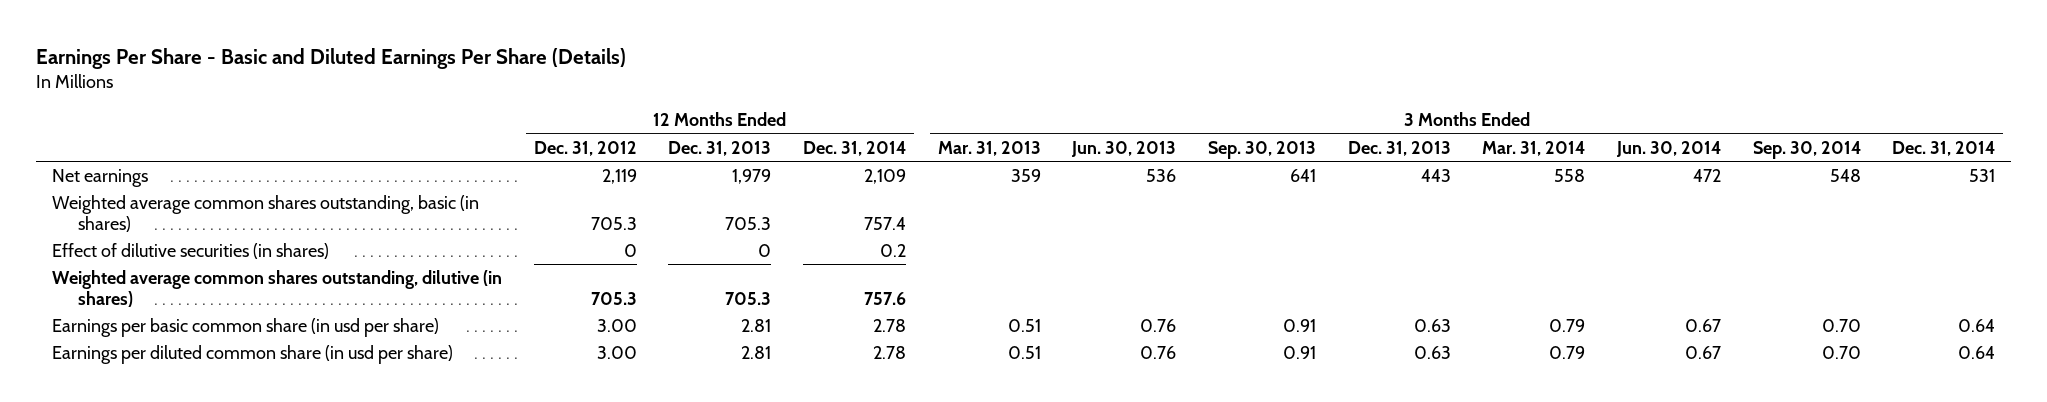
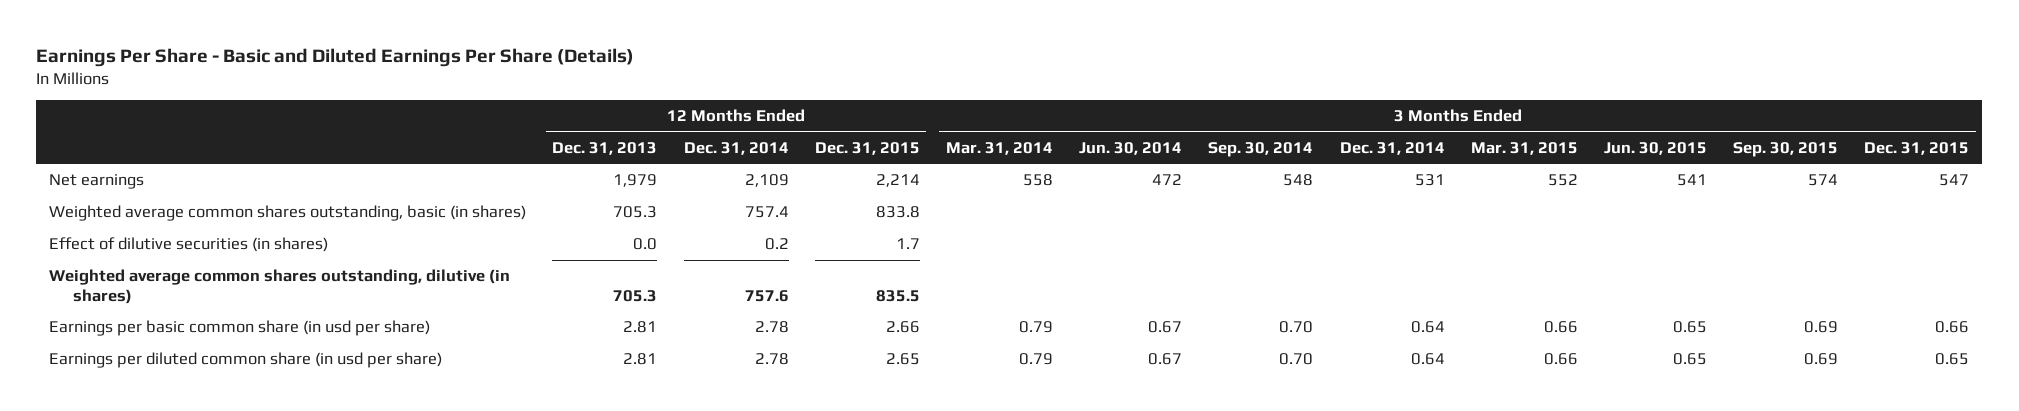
[533,140,637,156] Dec. 31, 2012 -> none
[937,140,1041,156] Mar. 31, 2013 -> none
[1071,140,1177,157] Jun. 30, 2013 -> none
[1208,140,1317,159] Sep. 30, 2013 -> none
[1347,140,1451,156] Dec. 31, 2013 -> none
none -> [814,141,920,155] Dec. 31, 2015
none -> [1470,141,1578,155] Mar. 31, 2015
none -> [1603,141,1707,155] Jun. 30, 2015
none -> [1733,141,1839,157] Sep. 30, 2015
none -> [1864,141,1970,155] Dec. 31, 2015
[758,243,772,257] 0 -> [633,238,658,251] 0.0

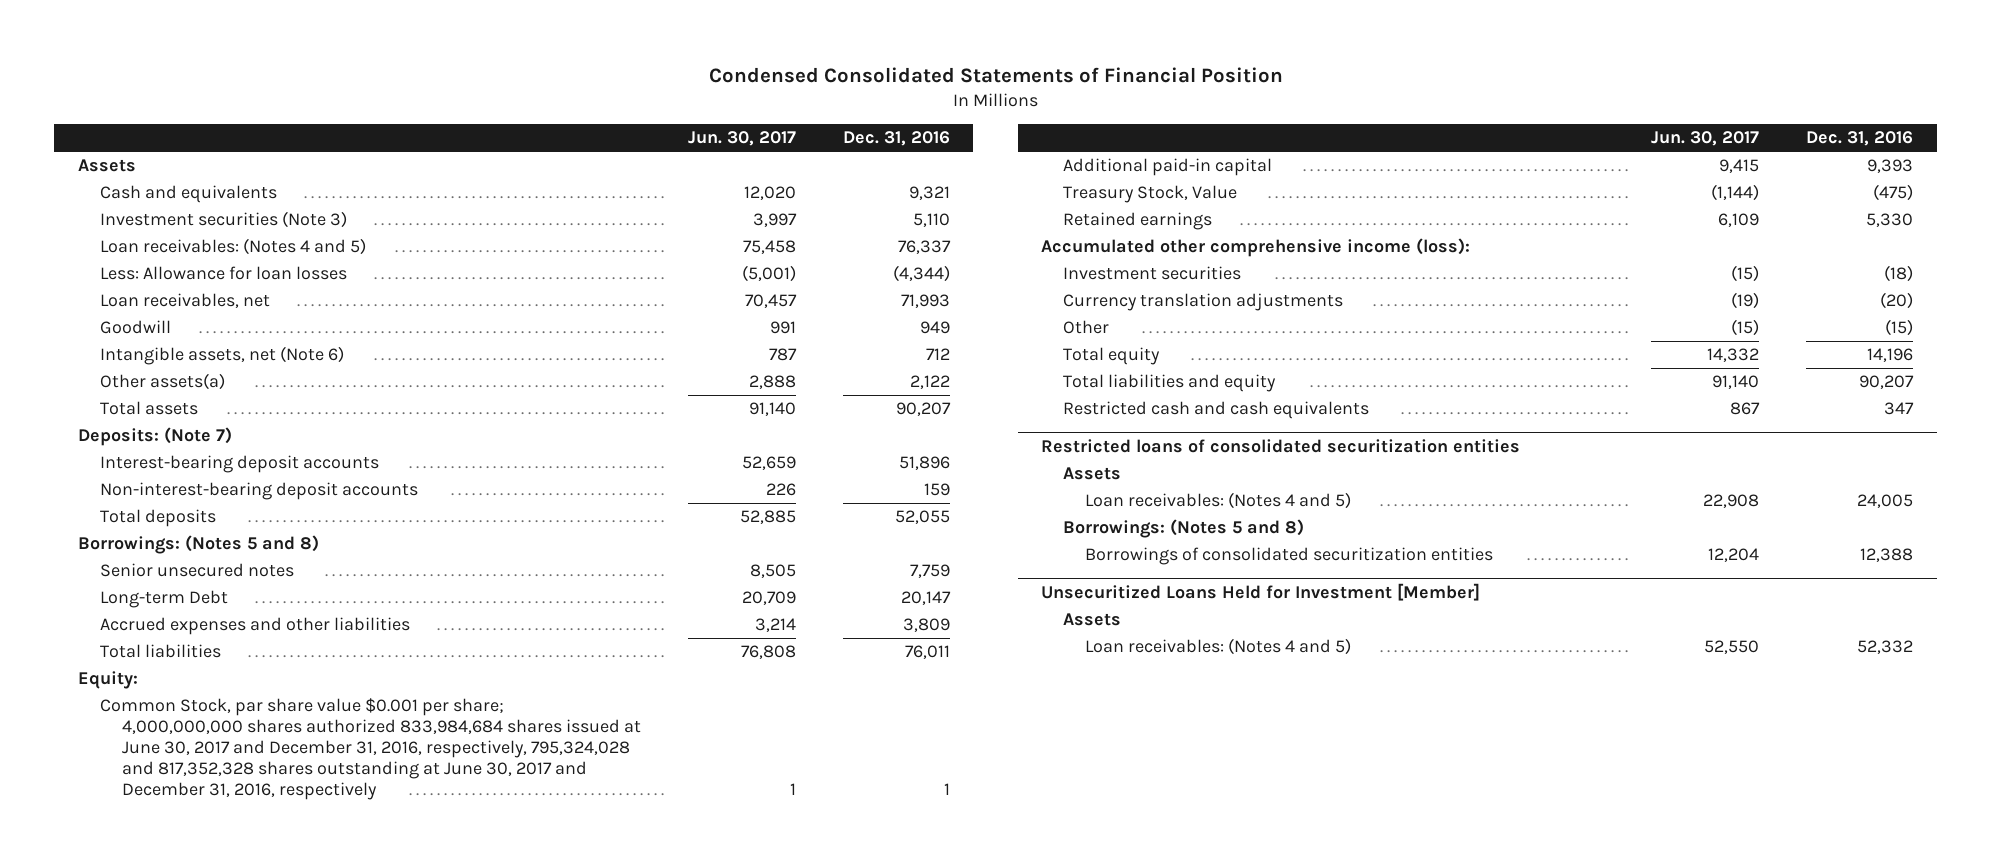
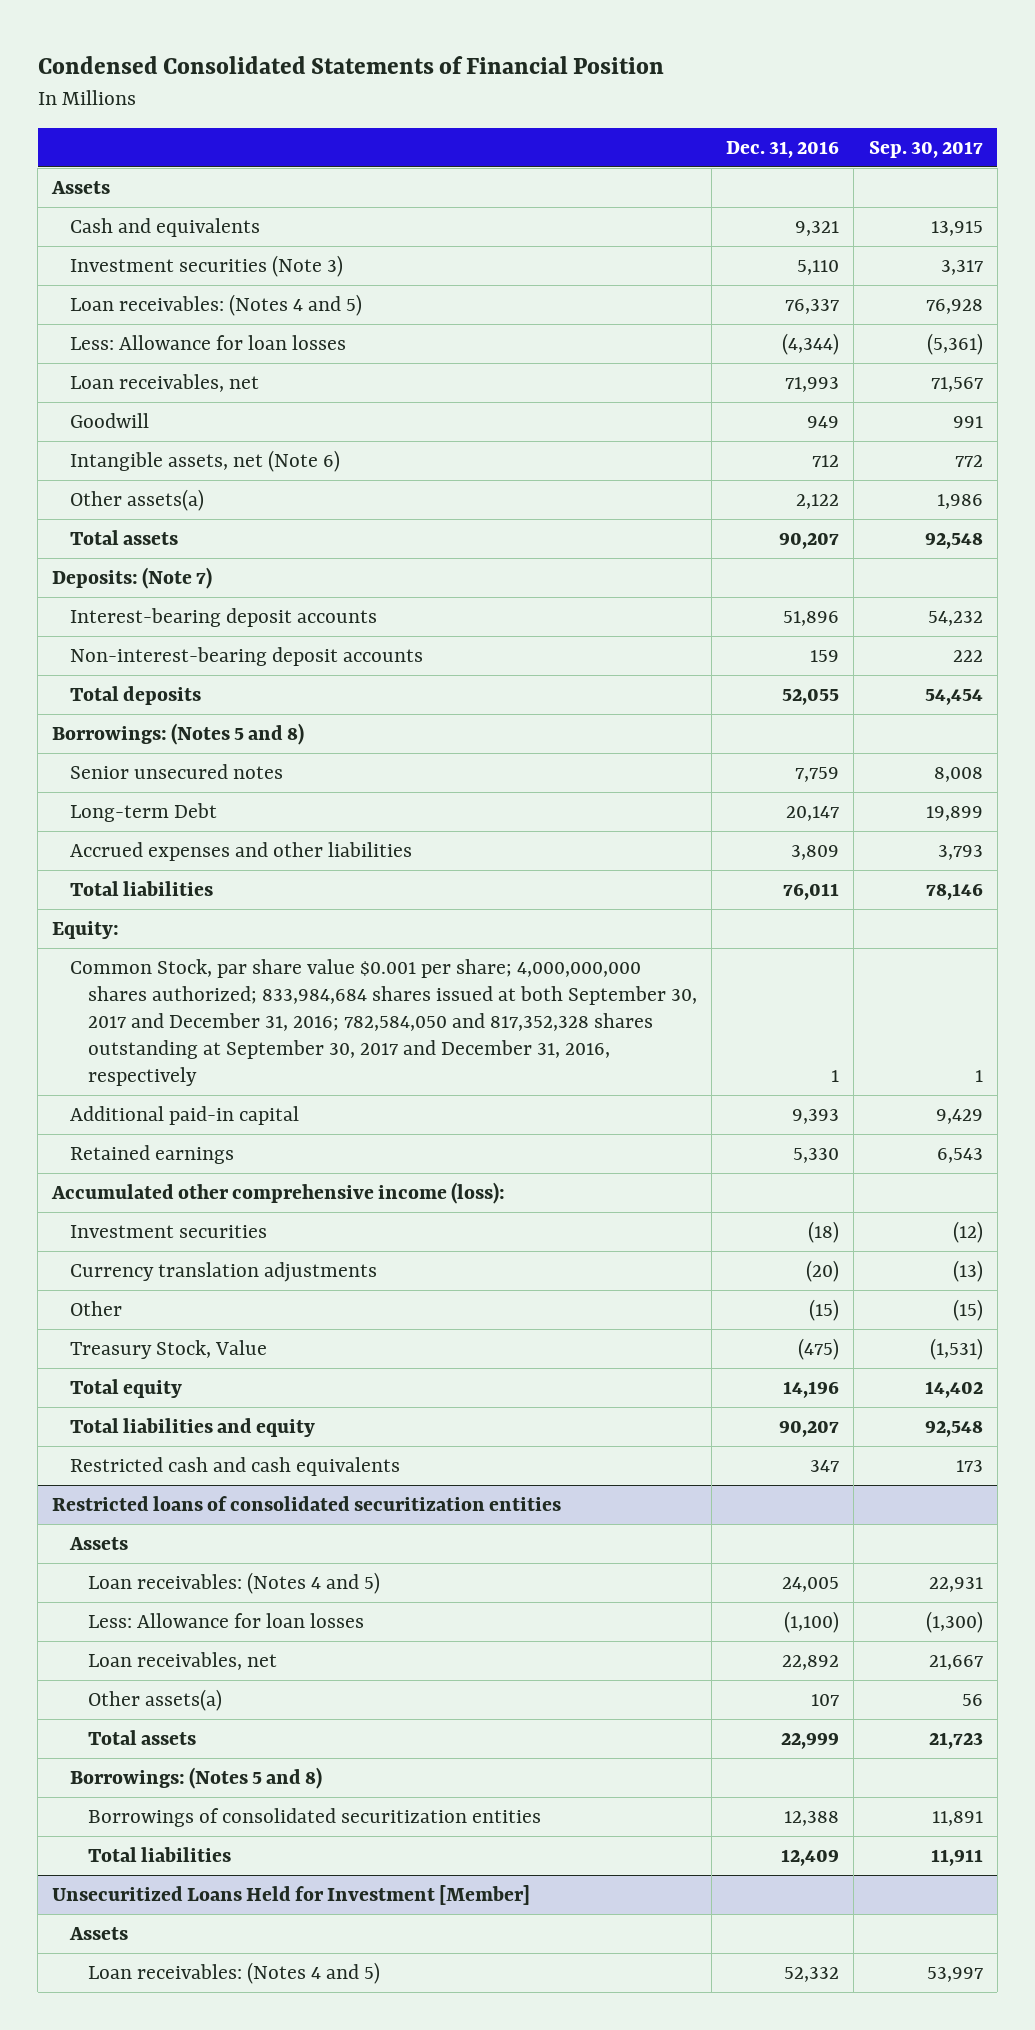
[687,131,796,147] Jun. 30, 2017 -> none
none -> [868,140,983,158] Sep. 30, 2017
[99,698,641,801] Common Stock, par share value $0.001 per share; 4,000,000,000 shares authorized 833,984,684 shares issued at June 30, 2017 and December 31, 2016, respectively, 795,324,028 and 817,352,328 shares outstanding at June 30, 2017 and December 31, 2016, respectively -> [70,959,698,1086] Common Stock, par share value $0.001 per share; 4,000,000,000 shares authorized; 833,984,684 shares issued at both September 30, 2017 and December 31, 2016; 782,584,050 and 817,352,328 shares outstanding at September 30, 2017 and December 31, 2016, respectively
[1063,185,1238,204] Treasury Stock, Value -> [70,1340,268,1360] Treasury Stock, Value
none -> [88,1613,365,1629] Less: Allowance for loan losses
none -> [88,1652,278,1671] Loan receivables, net
none -> [88,1689,223,1712] Other assets(a)
none -> [88,1730,197,1746] Total assets
none -> [88,1847,232,1863] Total liabilities

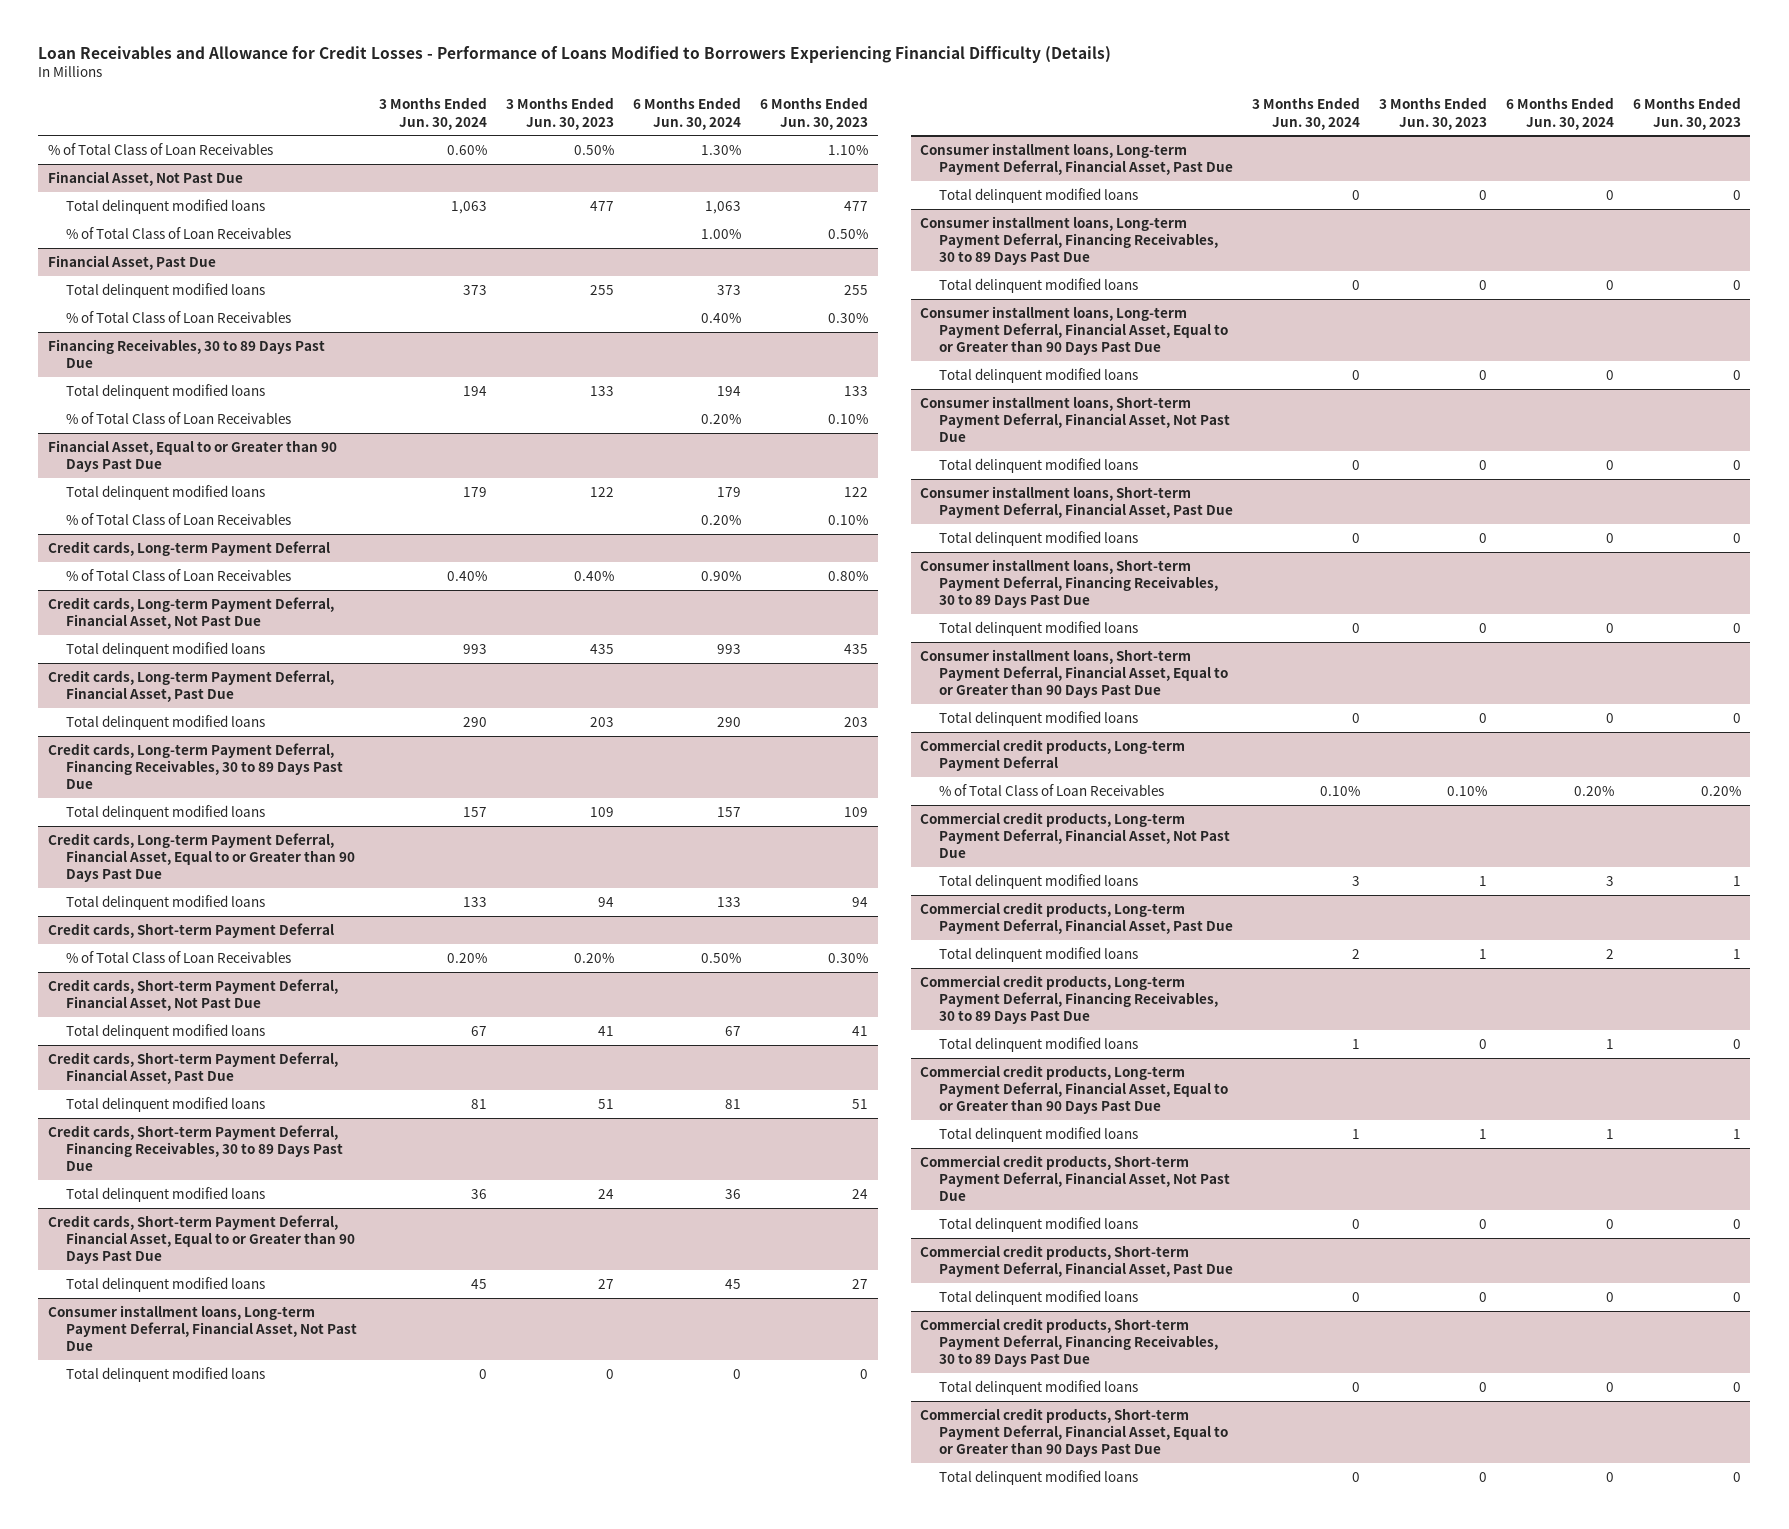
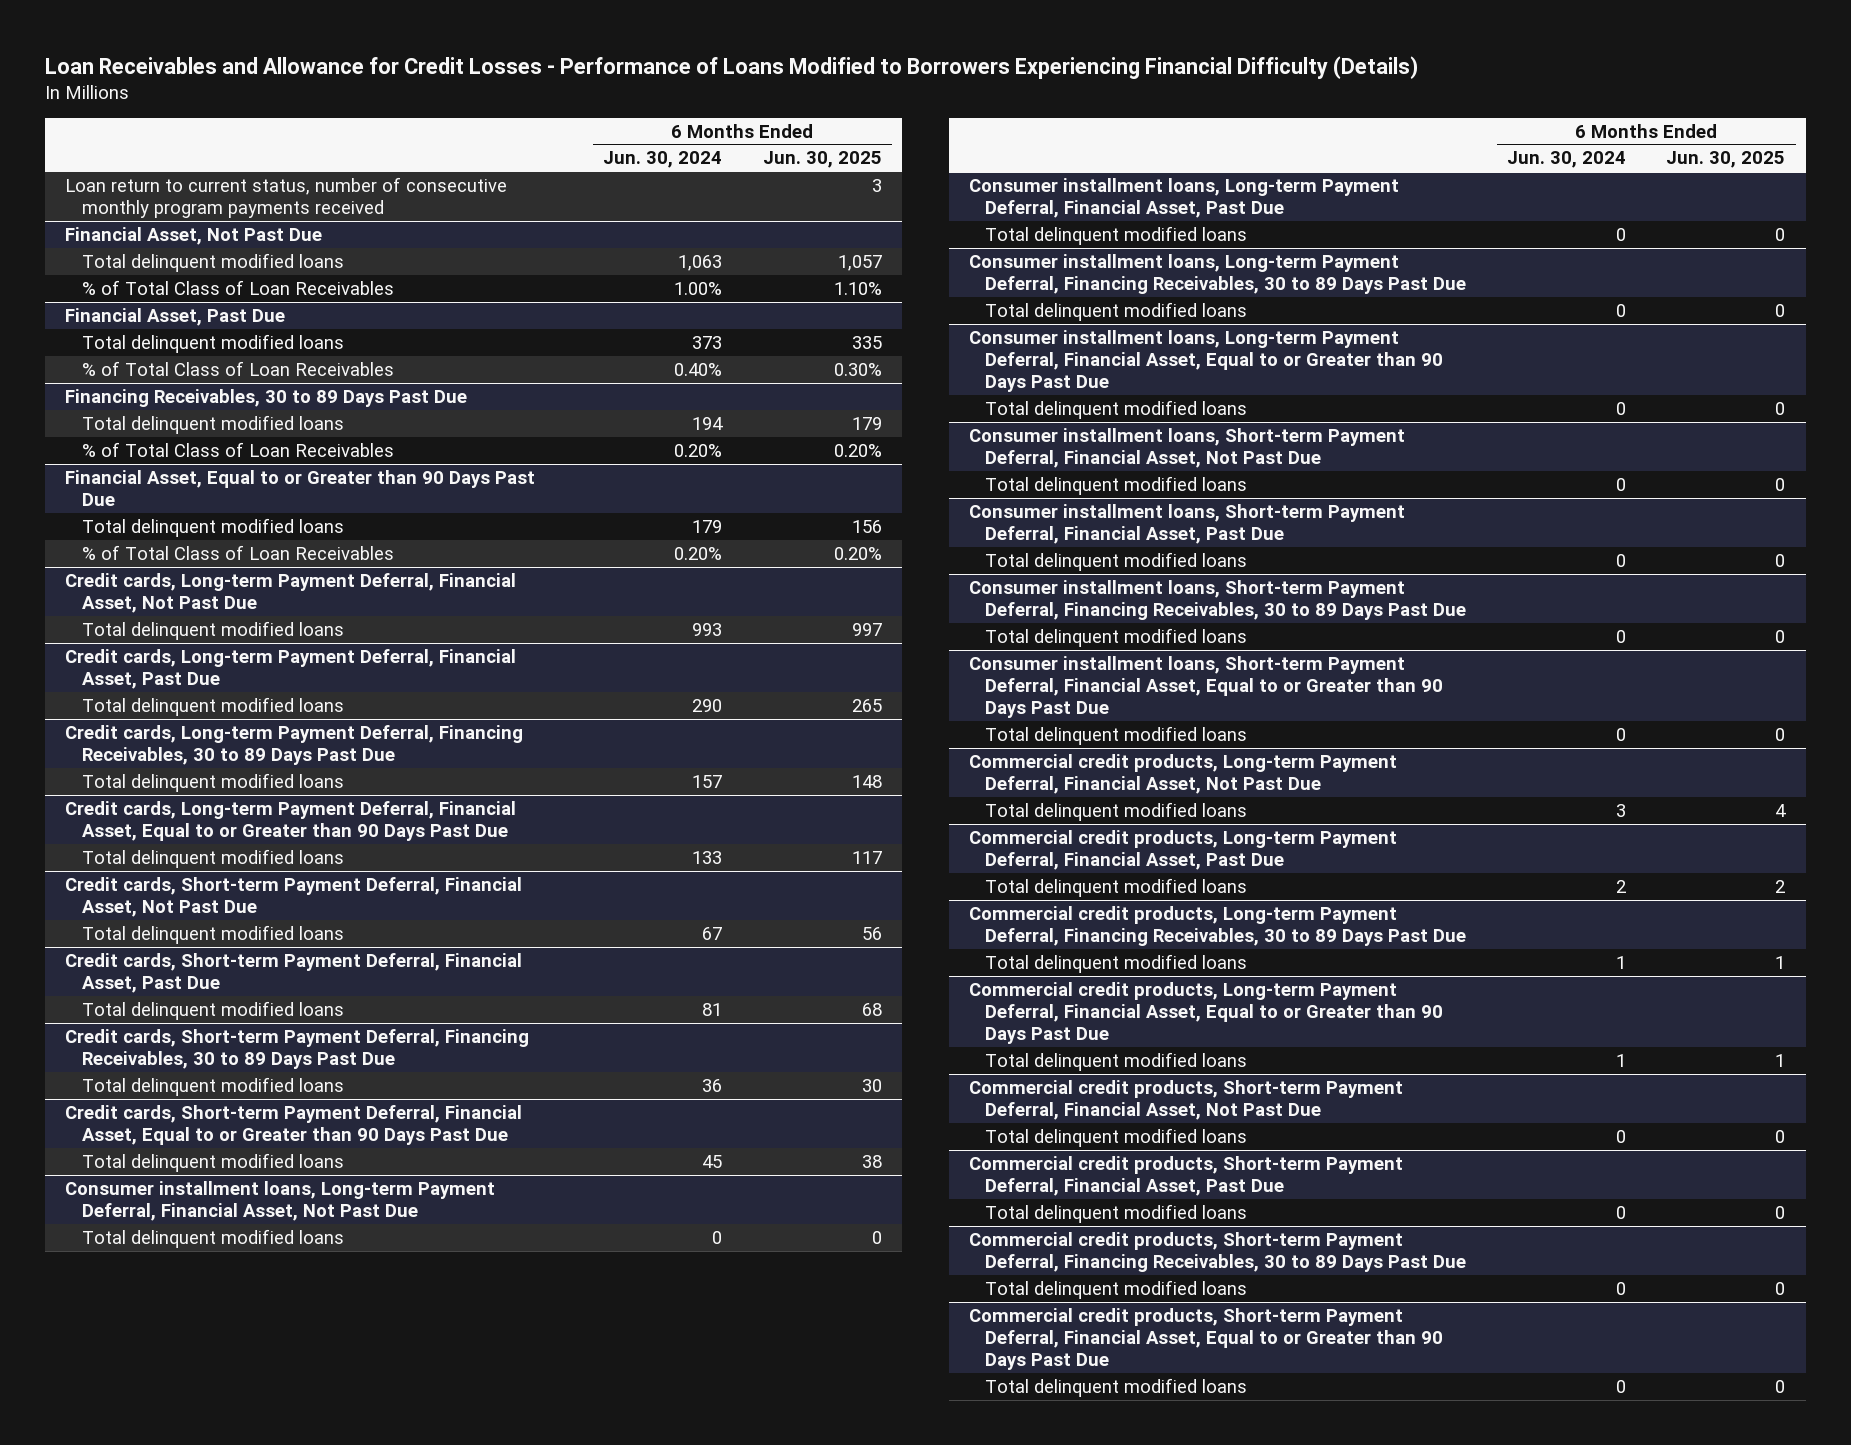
[379,97,488,130] 3 Months Ended Jun. 30, 2024 -> none
[506,97,615,130] 3 Months Ended Jun. 30, 2023 -> none
[760,97,869,130] 6 Months Ended Jun. 30, 2023 -> none
none -> [762,151,882,169] Jun. 30, 2025
[47,142,273,155] % of Total Class of Loan Receivables -> none
none -> [65,176,508,218] Loan return to current status, number of consecutive monthly program payments received
[47,540,330,556] Credit cards, Long-term Payment Deferral -> none
[66,568,292,581] % of Total Class of Loan Receivables -> none
[47,922,334,938] Credit cards, Short-term Payment Deferral -> none
[66,950,292,963] % of Total Class of Loan Receivables -> none
[920,738,1186,772] Commercial credit products, Long-term Payment Deferral -> none
[939,783,1165,796] % of Total Class of Loan Receivables -> none

